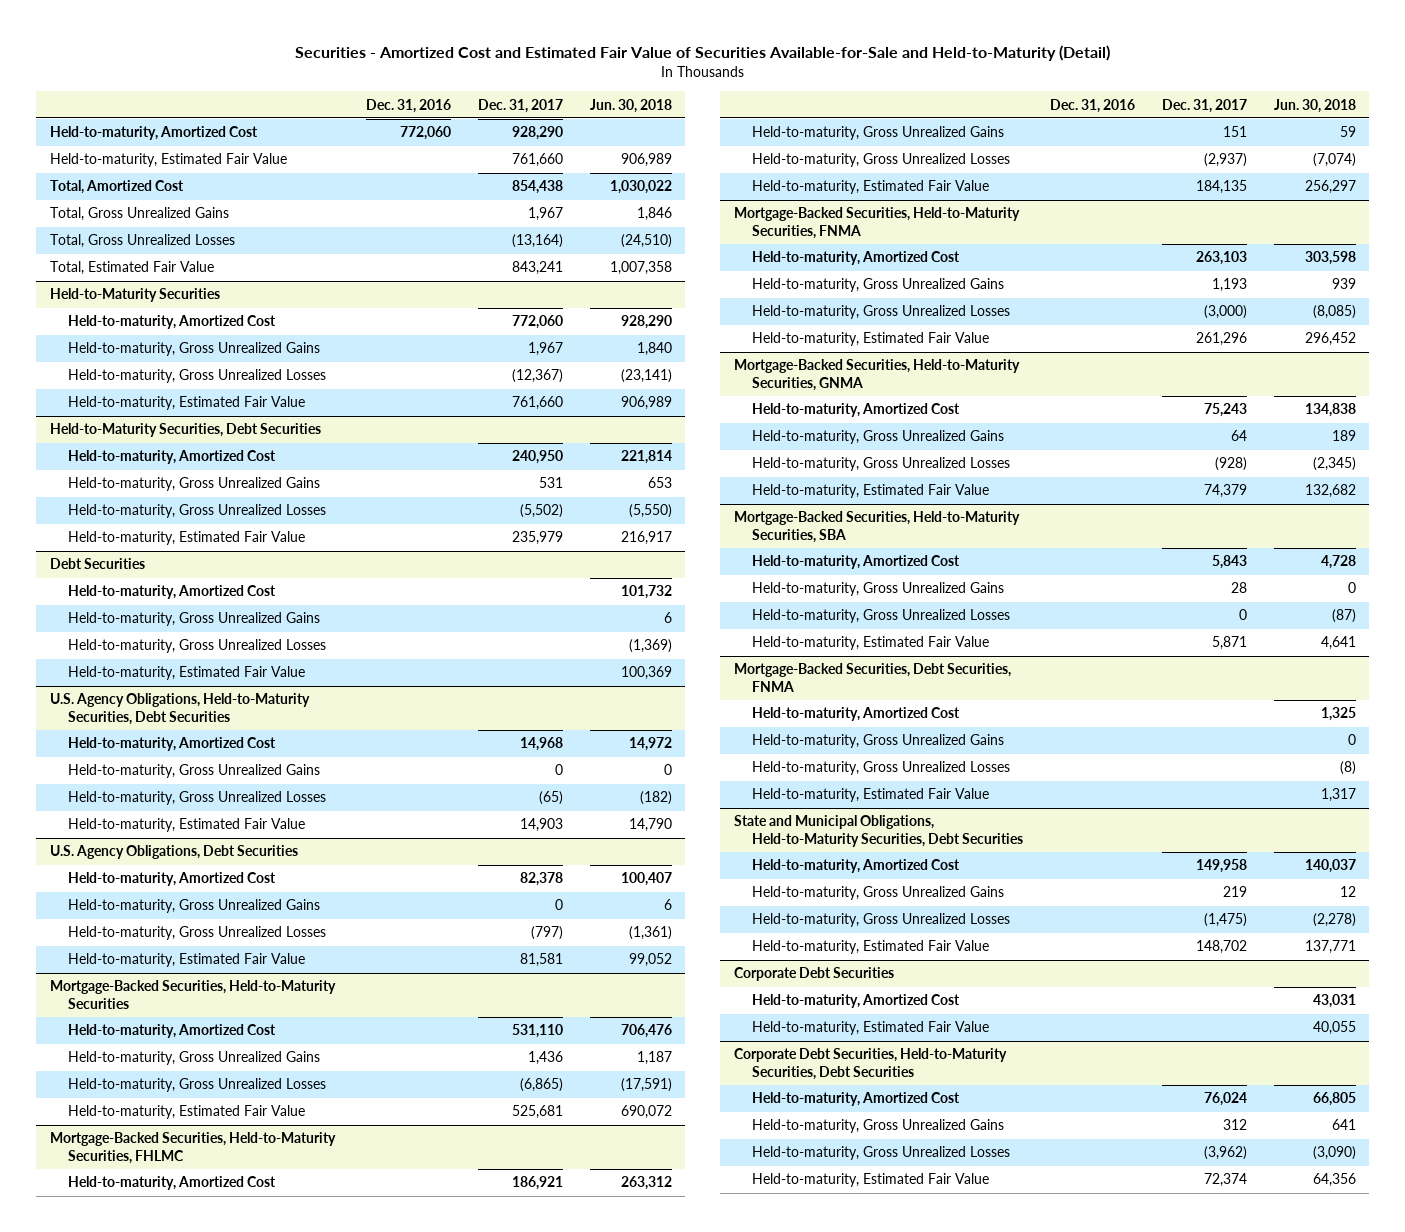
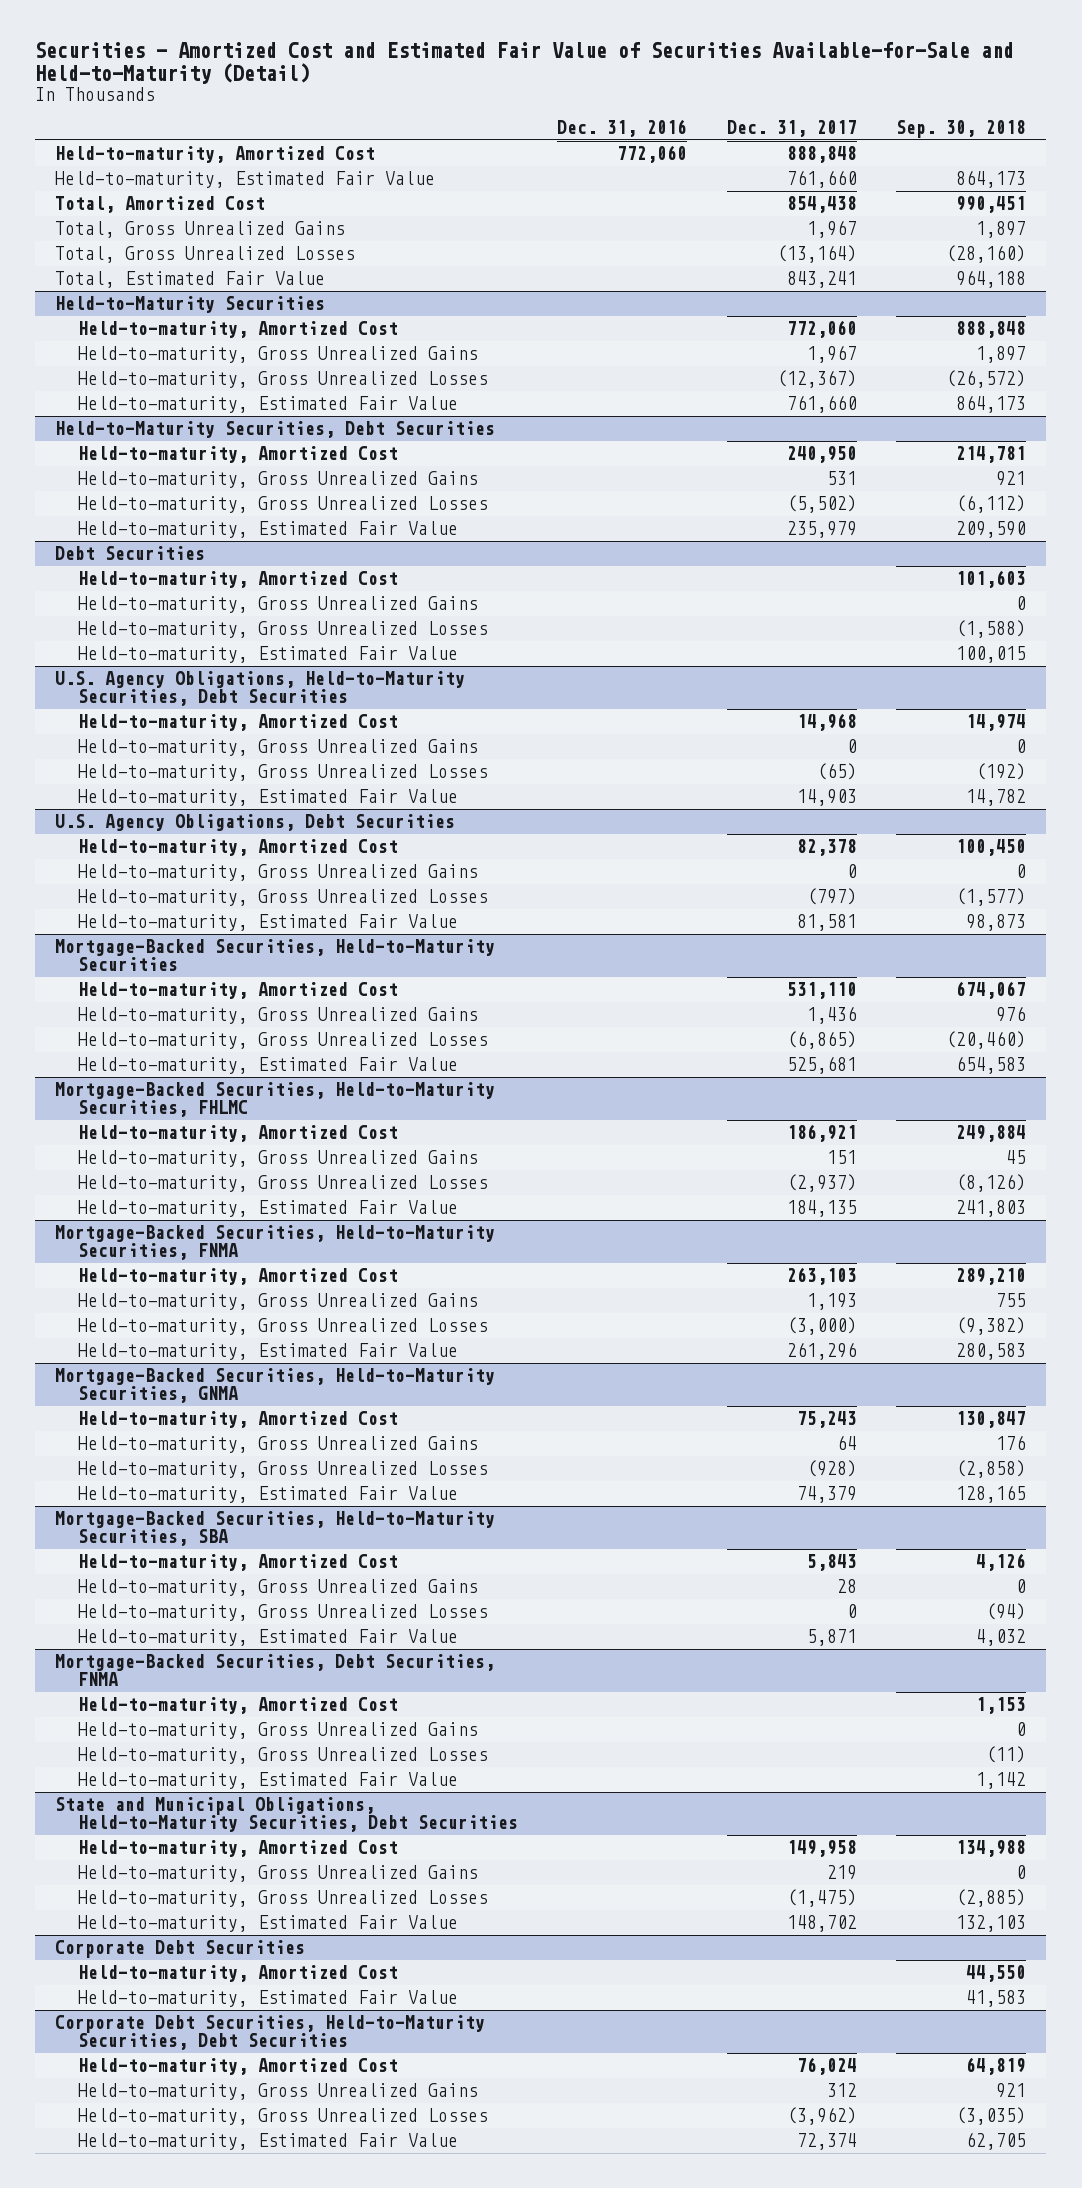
[589,98,672,113] Jun. 30, 2018 -> none
none -> [896,120,1027,139] Sep. 30, 2018
[511,126,563,141] 928,290 -> [786,146,857,164] 888,848

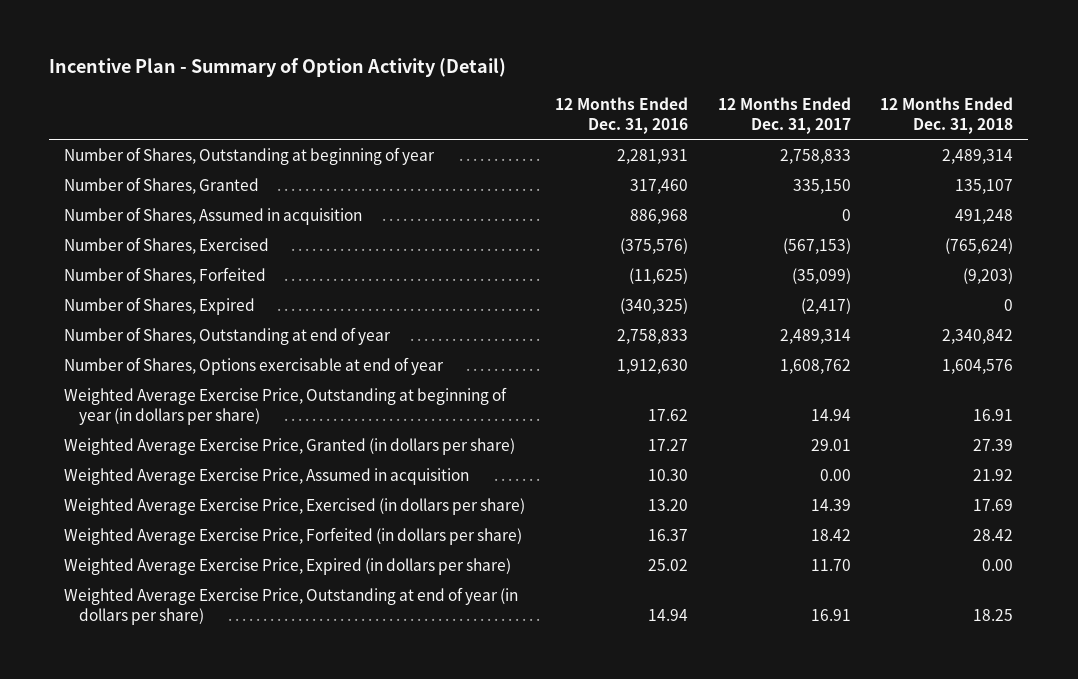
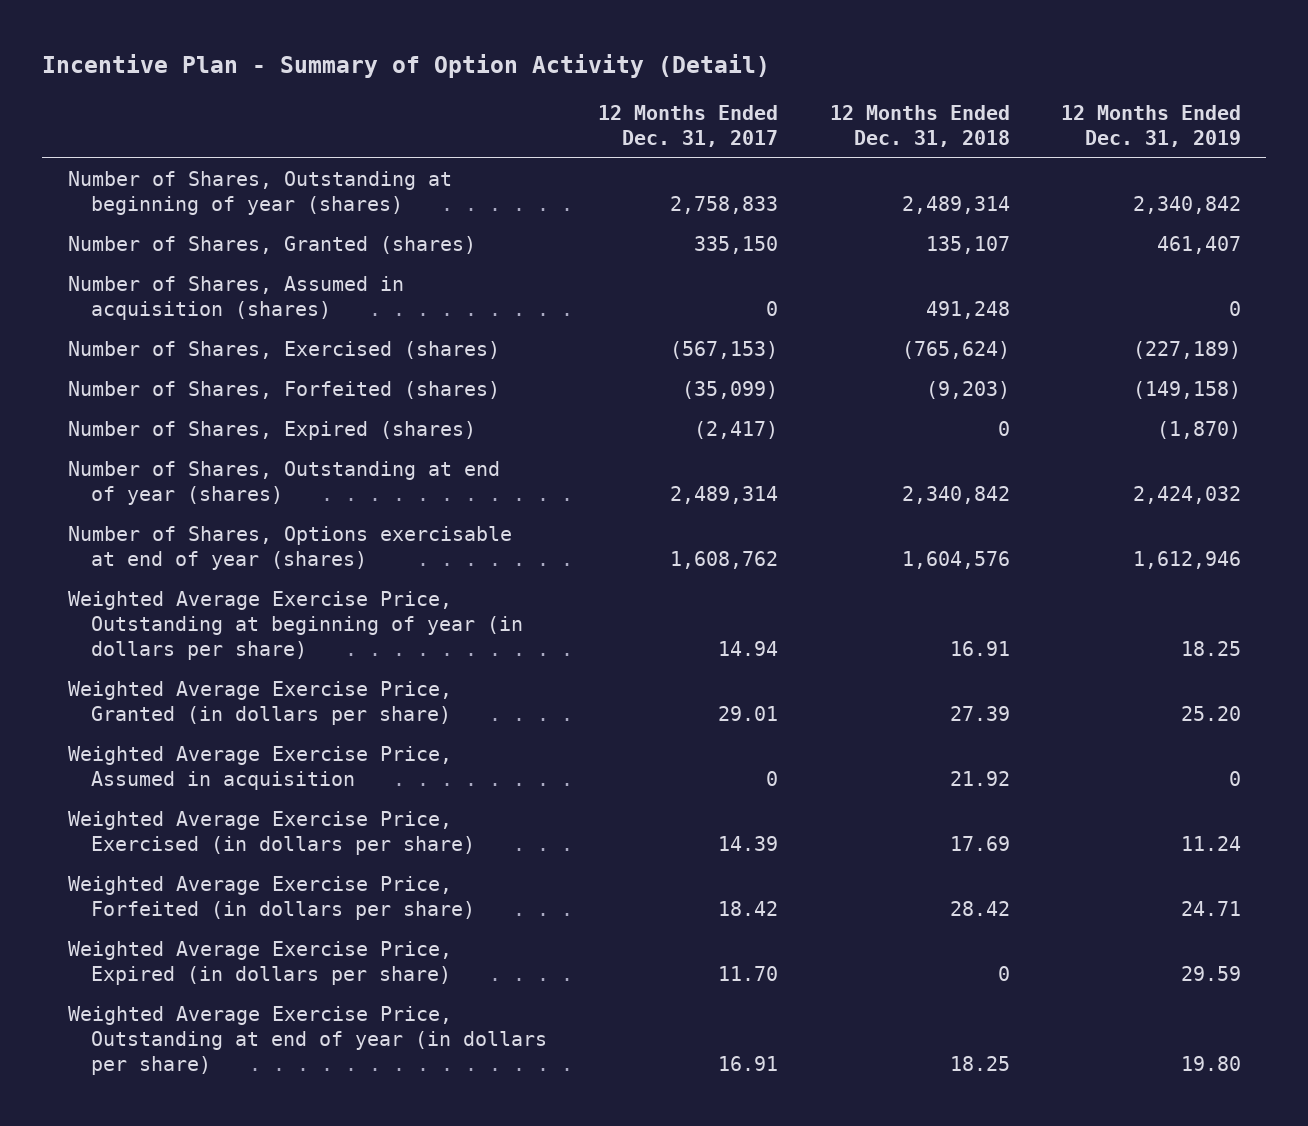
[554,96,688,134] 12 Months Ended Dec. 31, 2016 -> none
none -> [1060,105,1241,148] 12 Months Ended Dec. 31, 2019
[64,146,436,165] Number of Shares, Outstanding at beginning of year -> [67,171,452,216] Number of Shares, Outstanding at beginning of year (shares)
[64,176,260,194] Number of Shares, Granted -> [67,236,476,255] Number of Shares, Granted (shares)
[64,206,363,225] Number of Shares, Assumed in acquisition -> [67,276,404,321] Number of Shares, Assumed in acquisition (shares)
[64,236,270,254] Number of Shares, Exercised -> [67,341,500,360] Number of Shares, Exercised (shares)
[64,266,267,284] Number of Shares, Forfeited -> [67,381,500,400] Number of Shares, Forfeited (shares)
[64,296,256,315] Number of Shares, Expired -> [67,421,476,441] Number of Shares, Expired (shares)
[64,326,392,345] Number of Shares, Outstanding at end of year -> [67,461,500,506] Number of Shares, Outstanding at end of year (shares)
[64,356,445,375] Number of Shares, Options exercisable at end of year -> [67,526,512,571] Number of Shares, Options exercisable at end of year (shares)
[819,468,851,481] 0.00 -> [766,771,779,787] 0
[982,558,1014,571] 0.00 -> [997,966,1010,982] 0

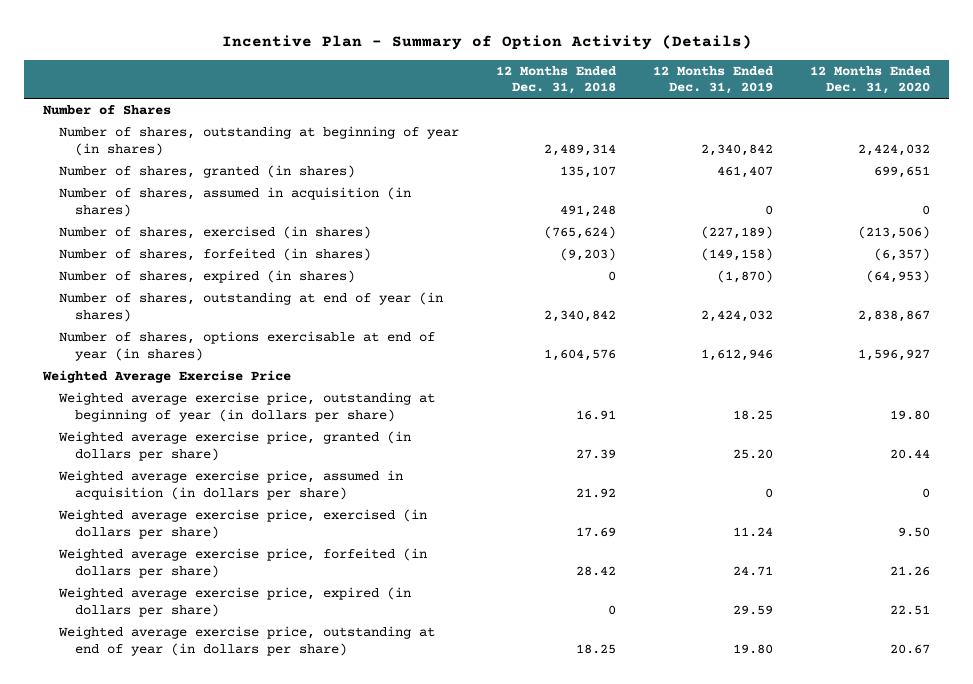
[42,54,771,79] Incentive Plan - Summary of Option Activity (Detail) -> [221,34,752,50] Incentive Plan - Summary of Option Activity (Details)
[598,105,779,148] 12 Months Ended Dec. 31, 2017 -> none
none -> [810,65,932,95] 12 Months Ended Dec. 31, 2020
none -> [42,105,171,116] Number of Shares
[67,171,452,216] Number of Shares, Outstanding at beginning of year (shares) -> [58,126,459,156] Number of shares, outstanding at beginning of year (in shares)
[67,236,476,255] Number of Shares, Granted (shares) -> [58,165,355,179] Number of shares, granted (in shares)
[67,276,404,321] Number of Shares, Assumed in acquisition (shares) -> [58,187,411,217] Number of shares, assumed in acquisition (in shares)
[67,341,500,360] Number of Shares, Exercised (shares) -> [58,226,371,240] Number of shares, exercised (in shares)
[67,381,500,400] Number of Shares, Forfeited (shares) -> [58,248,371,262] Number of shares, forfeited (in shares)
[67,421,476,441] Number of Shares, Expired (shares) -> [58,270,355,284] Number of shares, expired (in shares)
[67,461,500,506] Number of Shares, Outstanding at end of year (shares) -> [58,292,443,322] Number of shares, outstanding at end of year (in shares)
[67,526,512,571] Number of Shares, Options exercisable at end of year (shares) -> [58,331,435,361] Number of shares, options exercisable at end of year (in shares)
none -> [41,370,291,384] Weighted Average Exercise Price
[67,591,524,661] Weighted Average Exercise Price, Outstanding at beginning of year (in dollars per share) -> [57,392,435,422] Weighted average exercise price, outstanding at beginning of year (in dollars per share)
[67,681,452,726] Weighted Average Exercise Price, Granted (in dollars per share) -> [57,431,411,461] Weighted average exercise price, granted (in dollars per share)
[67,746,452,791] Weighted Average Exercise Price, Assumed in acquisition -> [57,470,403,500] Weighted average exercise price, assumed in acquisition (in dollars per share)
[67,811,476,856] Weighted Average Exercise Price, Exercised (in dollars per share) -> [57,509,427,539] Weighted average exercise price, exercised (in dollars per share)
[67,876,476,921] Weighted Average Exercise Price, Forfeited (in dollars per share) -> [57,548,427,578] Weighted average exercise price, forfeited (in dollars per share)
[67,941,452,986] Weighted Average Exercise Price, Expired (in dollars per share) -> [57,587,411,617] Weighted average exercise price, expired (in dollars per share)
[67,1006,548,1076] Weighted Average Exercise Price, Outstanding at end of year (in dollars per share) -> [57,626,435,656] Weighted average exercise price, outstanding at end of year (in dollars per share)

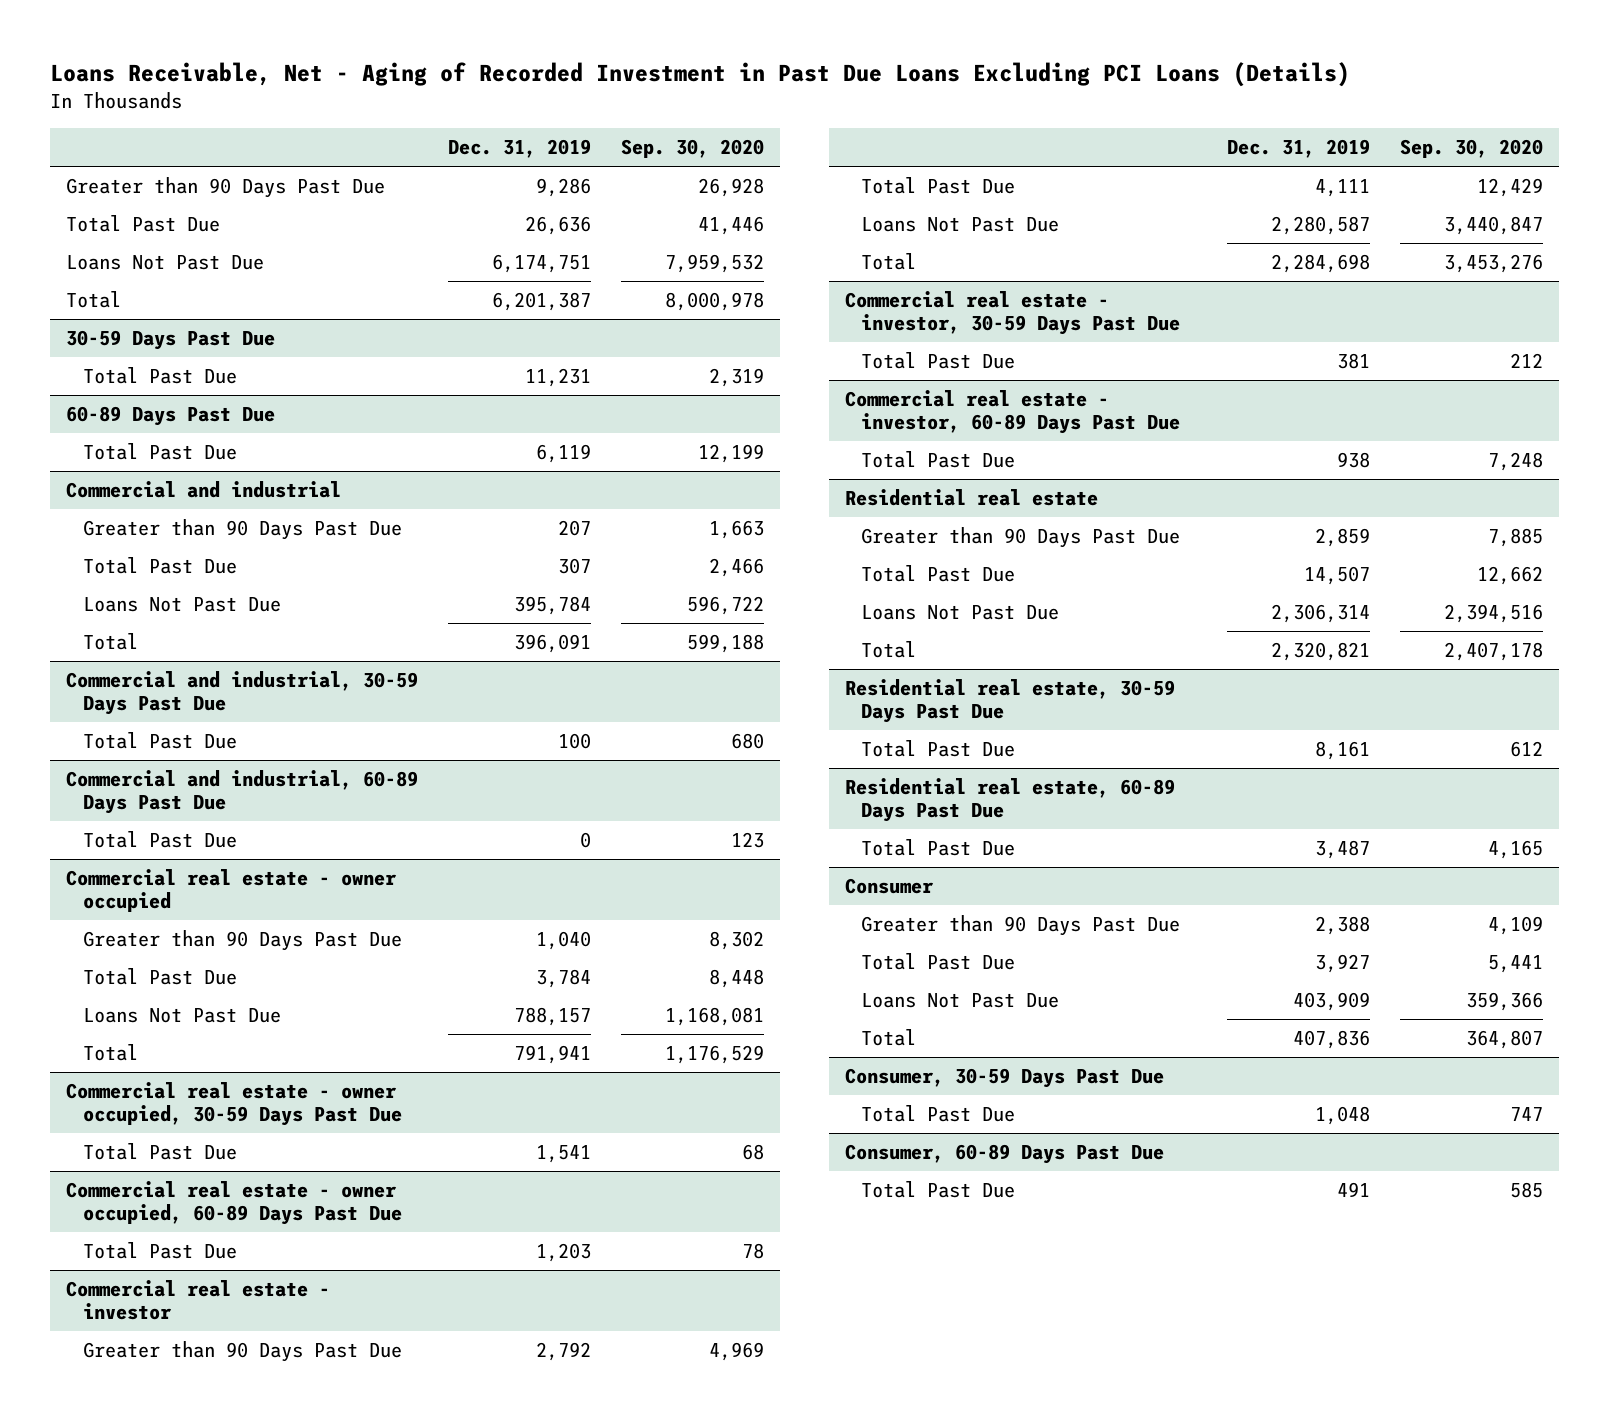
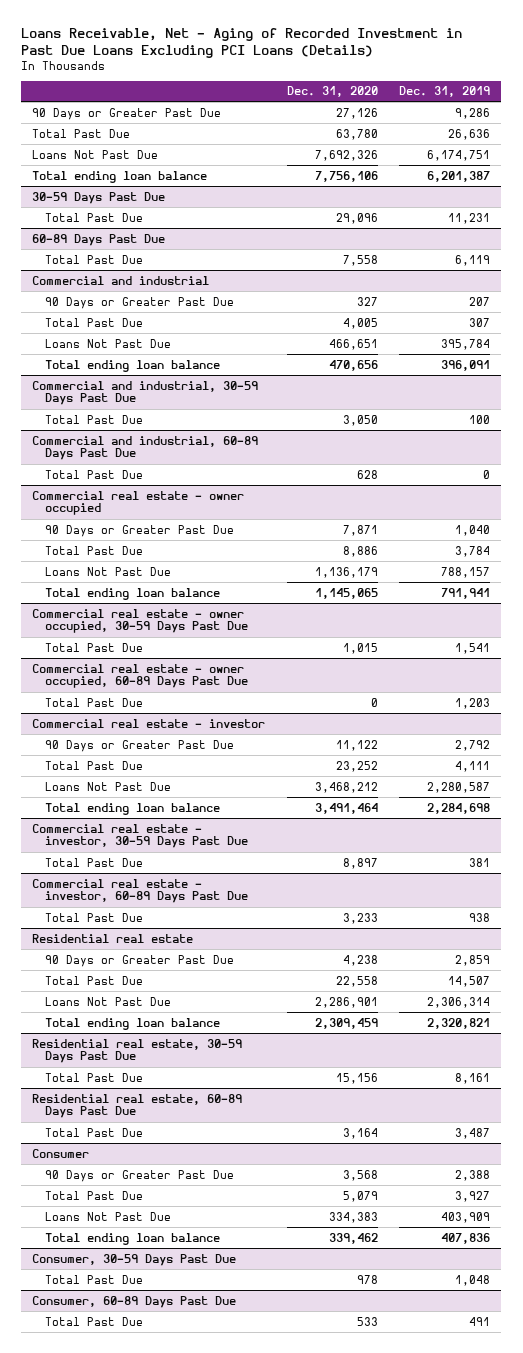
[621,139,765,159] Sep. 30, 2020 -> none
none -> [286,86,378,98] Dec. 31, 2020
[65,177,385,199] Greater than 90 Days Past Due -> [32,107,222,120] 90 Days or Greater Past Due
[65,291,121,309] Total -> [32,170,208,183] Total ending loan balance
[82,519,402,541] Greater than 90 Days Past Due -> [45,296,235,309] 90 Days or Greater Past Due
[82,633,138,651] Total -> [45,359,221,372] Total ending loan balance
[82,930,402,952] Greater than 90 Days Past Due -> [45,524,235,537] 90 Days or Greater Past Due
[82,1044,138,1062] Total -> [45,587,221,600] Total ending loan balance
[82,1341,402,1363] Greater than 90 Days Past Due -> [45,739,235,752] 90 Days or Greater Past Due
[861,253,917,271] Total -> [45,802,221,815] Total ending loan balance
[861,527,1181,549] Greater than 90 Days Past Due -> [45,954,235,967] 90 Days or Greater Past Due
[861,641,917,659] Total -> [45,1017,221,1030] Total ending loan balance
[861,915,1181,937] Greater than 90 Days Past Due -> [45,1169,235,1182] 90 Days or Greater Past Due
[861,1029,917,1047] Total -> [45,1232,221,1245] Total ending loan balance

